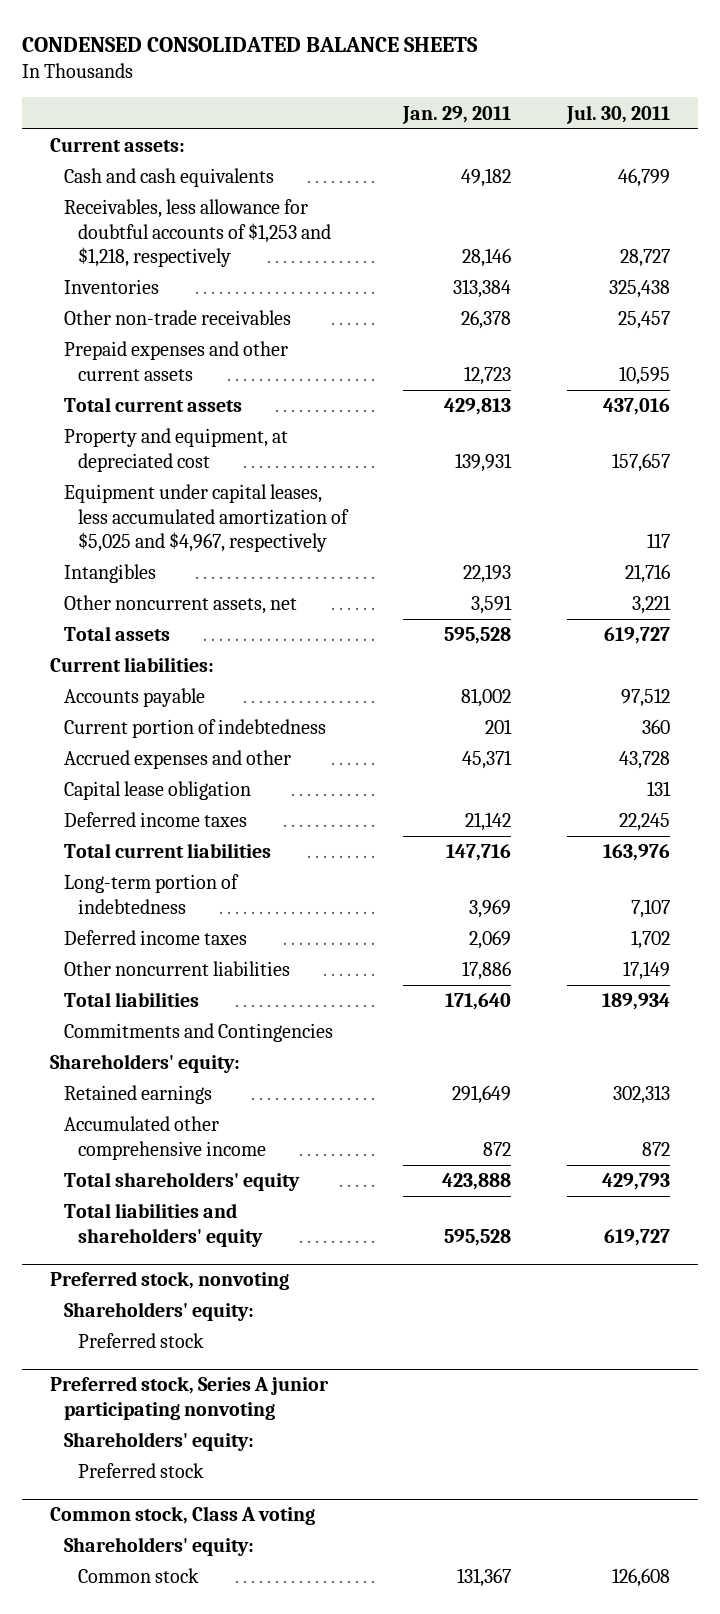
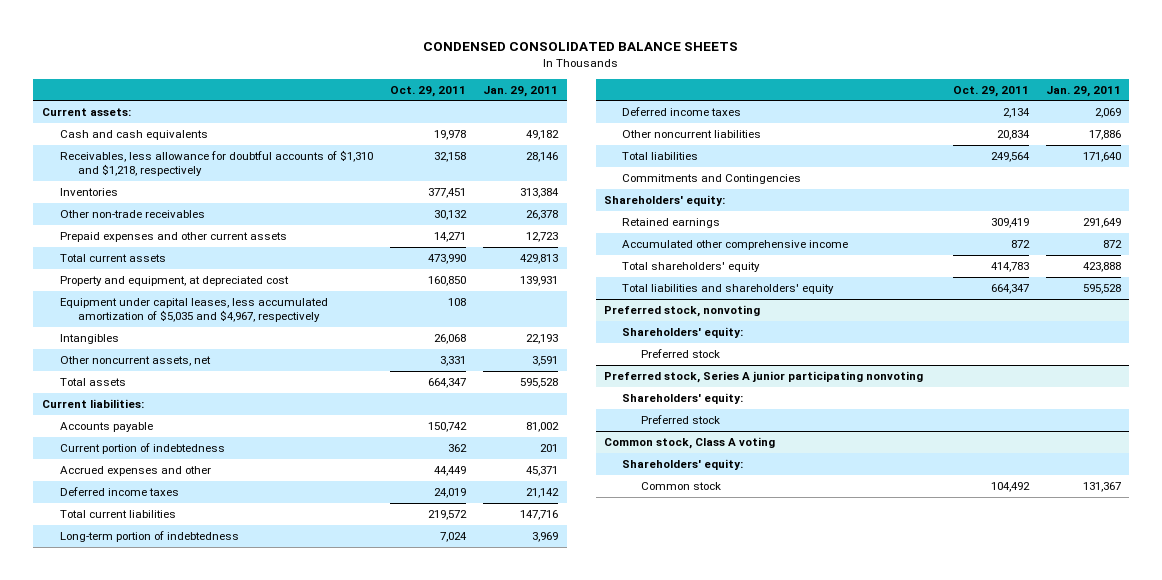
[565,104,670,124] Jul. 30, 2011 -> none
none -> [389,85,466,97] Oct. 29, 2011
[64,199,332,268] Receivables, less allowance for doubtful accounts of $1,253 and $1,218, respectively -> [59,150,373,177] Receivables, less allowance for doubtful accounts of $1,310 and $1,218, respectively
[64,484,350,553] Equipment under capital leases, less accumulated amortization of $5,025 and $4,967, respectively -> [59,298,328,323] Equipment under capital leases, less accumulated amortization of $5,035 and $4,967, respectively
[64,781,252,801] Capital lease obligation -> none

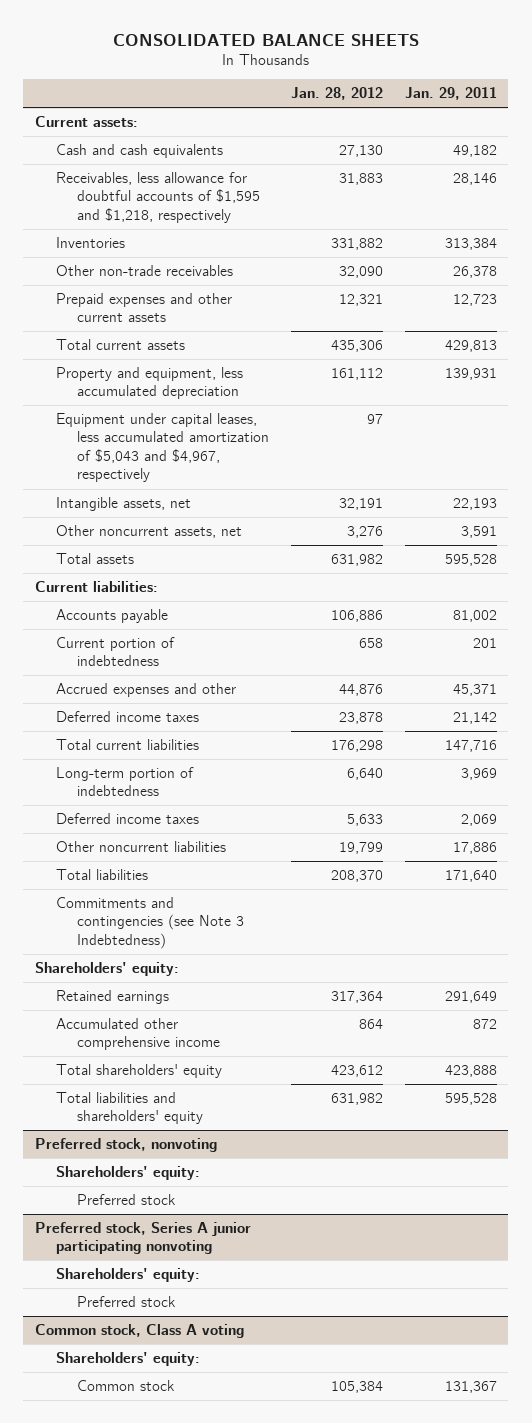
[423,42,739,52] CONDENSED CONSOLIDATED BALANCE SHEETS -> [112,33,419,46] CONSOLIDATED BALANCE SHEETS
[389,85,466,97] Oct. 29, 2011 -> none
none -> [290,87,383,101] Jan. 28, 2012
[59,150,373,177] Receivables, less allowance for doubtful accounts of $1,310 and $1,218, respectively -> [55,171,260,223] Receivables, less allowance for doubtful accounts of $1,595 and $1,218, respectively
[59,276,289,287] Property and equipment, at depreciated cost -> [55,366,243,400] Property and equipment, less accumulated depreciation
[59,298,328,323] Equipment under capital leases, less accumulated amortization of $5,035 and $4,967, respectively -> [55,412,269,483] Equipment under capital leases, less accumulated amortization of $5,043 and $4,967, respectively
[59,334,119,345] Intangibles -> [55,496,191,511] Intangible assets, net
[622,174,802,185] Commitments and Contingencies -> [55,896,244,949] Commitments and contingencies (see Note 3 Indebtedness)

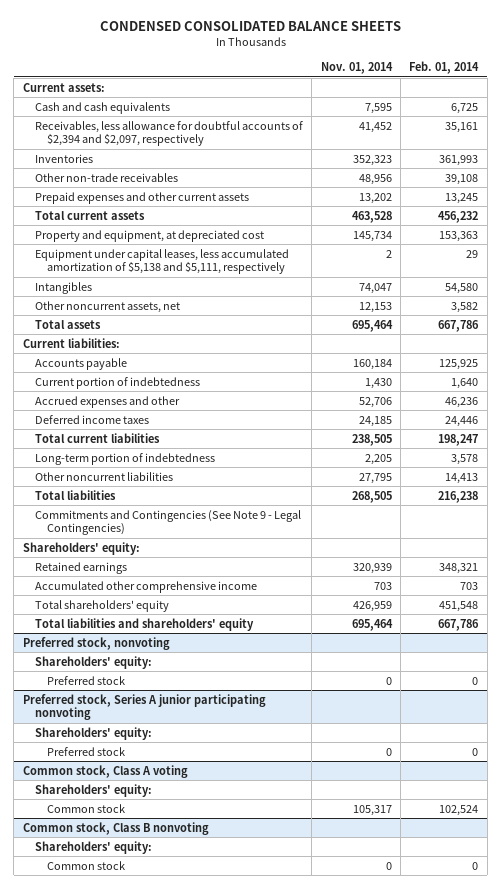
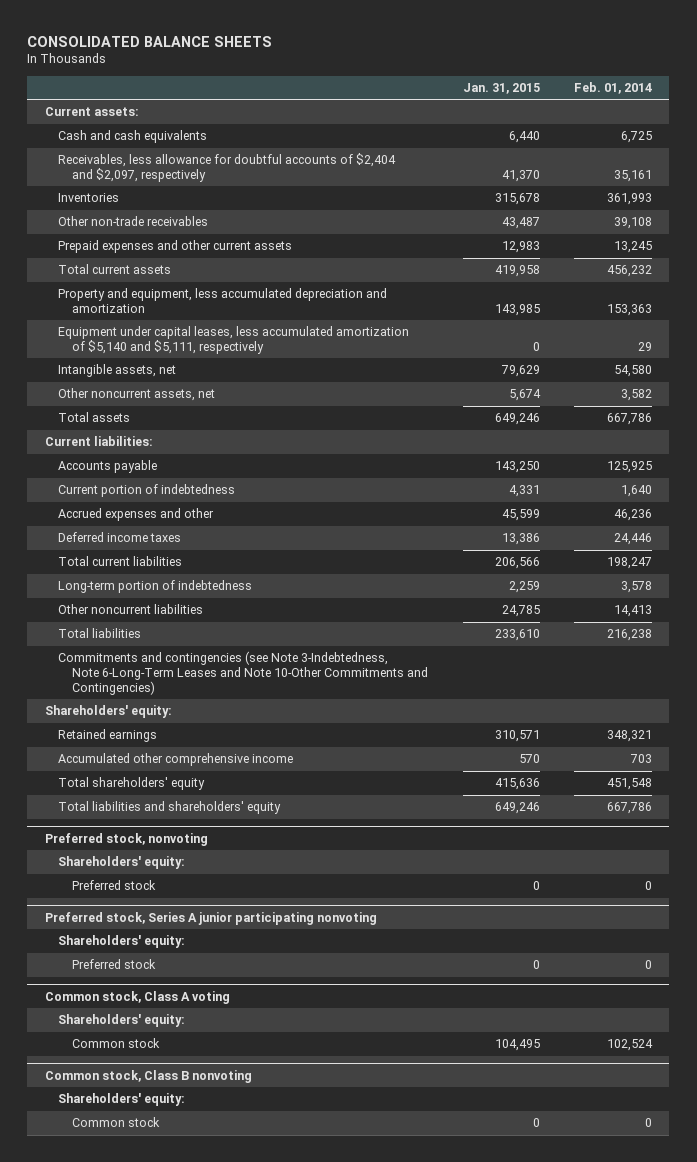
[99,21,401,32] CONDENSED CONSOLIDATED BALANCE SHEETS -> [27,35,273,47] CONSOLIDATED BALANCE SHEETS
[320,62,393,75] Nov. 01, 2014 -> none
none -> [462,83,540,95] Jan. 31, 2015
[34,120,303,147] Receivables, less allowance for doubtful accounts of $2,394 and $2,097, respectively -> [58,153,397,182] Receivables, less allowance for doubtful accounts of $2,404 and $2,097, respectively
[34,229,264,242] Property and equipment, at depreciated cost -> [58,288,388,313] Property and equipment, less accumulated depreciation and amortization
[34,248,289,275] Equipment under capital leases, less accumulated amortization of $5,138 and $5,111, respectively -> [58,326,410,354] Equipment under capital leases, less accumulated amortization of $5,140 and $5,111, respectively
[34,281,92,294] Intangibles -> [58,364,177,378] Intangible assets, net
[34,509,301,536] Commitments and Contingencies (See Note 9 - Legal Contingencies) -> [58,651,428,695] Commitments and contingencies (see Note 3-Indebtedness, Note 6-Long-Term Leases and Note 10-Other Commitments and Contingencies)

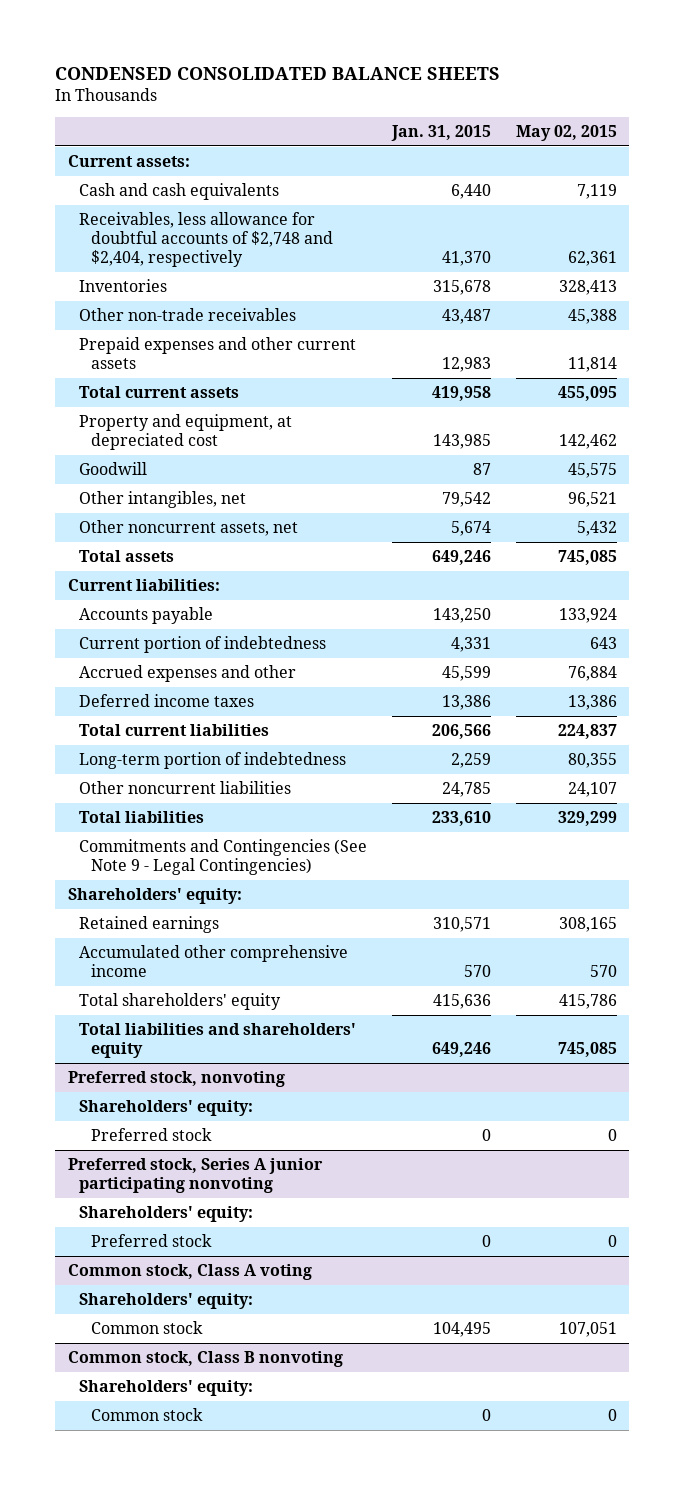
[27,35,273,47] CONSOLIDATED BALANCE SHEETS -> [55,66,501,80] CONDENSED CONSOLIDATED BALANCE SHEETS
[574,82,653,95] Feb. 01, 2014 -> none
none -> [516,124,618,141] May 02, 2015
[58,153,397,182] Receivables, less allowance for doubtful accounts of $2,404 and $2,097, respectively -> [79,212,333,268] Receivables, less allowance for doubtful accounts of $2,748 and $2,404, respectively
[58,326,410,354] Equipment under capital leases, less accumulated amortization of $5,140 and $5,111, respectively -> none
[58,364,177,378] Intangible assets, net -> none
[58,288,388,313] Property and equipment, less accumulated depreciation and amortization -> [79,414,293,451] Property and equipment, at depreciated cost
none -> [79,462,148,476] Goodwill
none -> [79,491,247,509] Other intangibles, net
[58,651,428,695] Commitments and contingencies (see Note 3-Indebtedness, Note 6-Long-Term Leases and Note 10-Other Commitments and Contingencies) -> [79,839,368,876] Commitments and Contingencies (See Note 9 - Legal Contingencies)

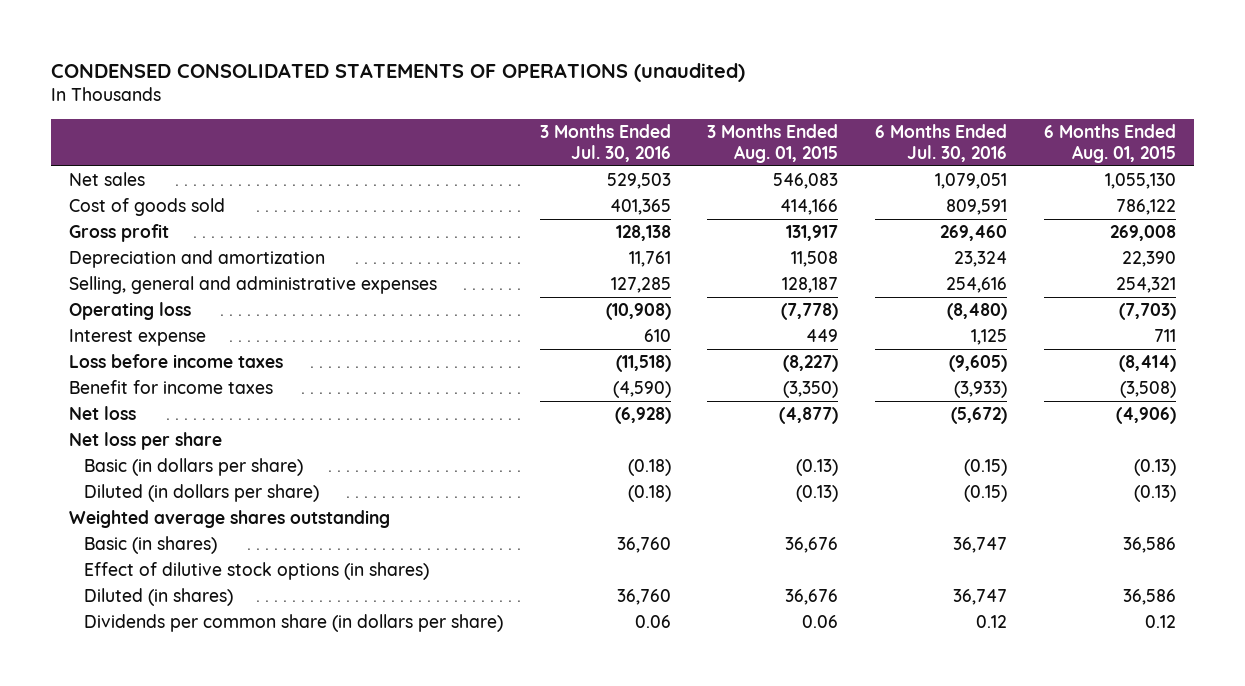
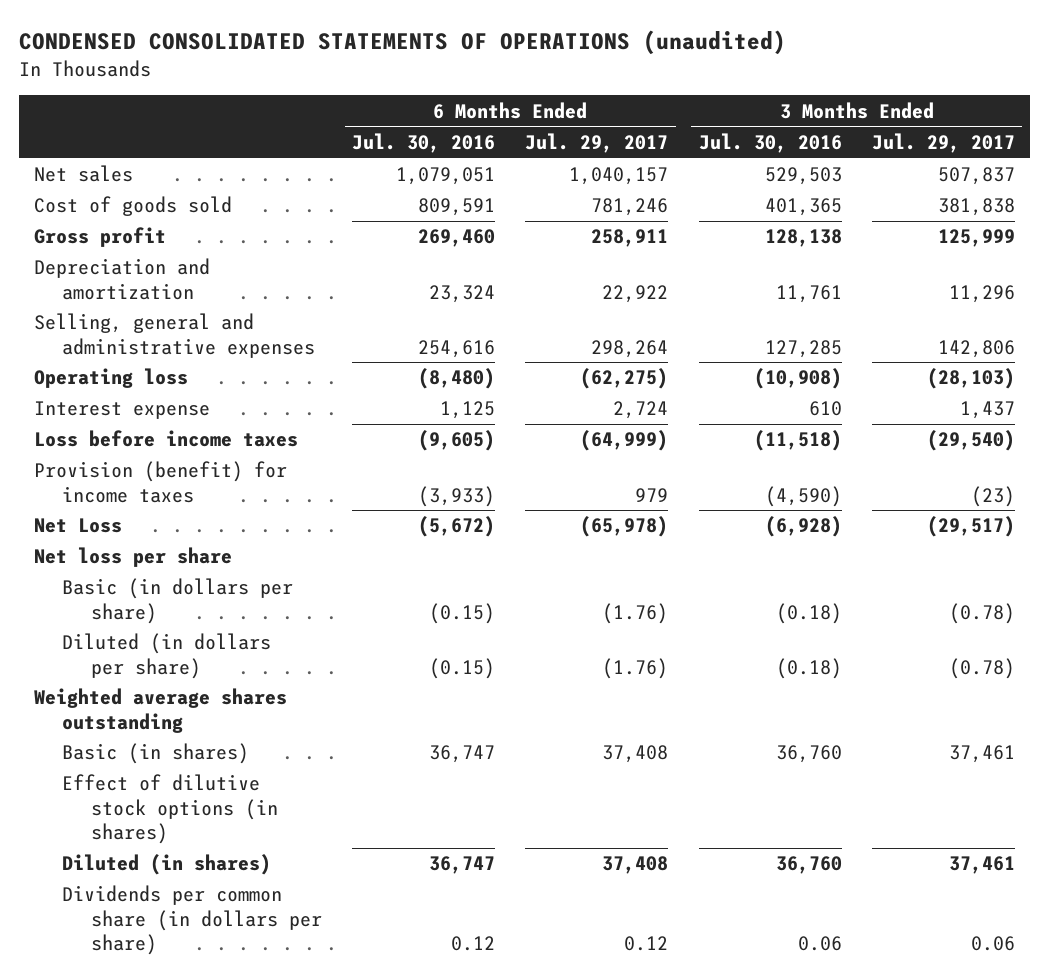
[707,124,839,164] 3 Months Ended Aug. 01, 2015 -> none
[1043,124,1176,164] 6 Months Ended Aug. 01, 2015 -> none
none -> [525,132,669,153] Jul. 29, 2017
none -> [871,132,1015,153] Jul. 29, 2017
[68,380,273,395] Benefit for income taxes -> [34,461,288,503] Provision (benefit) for income taxes
[68,406,136,421] Net loss -> [34,518,123,534] Net Loss

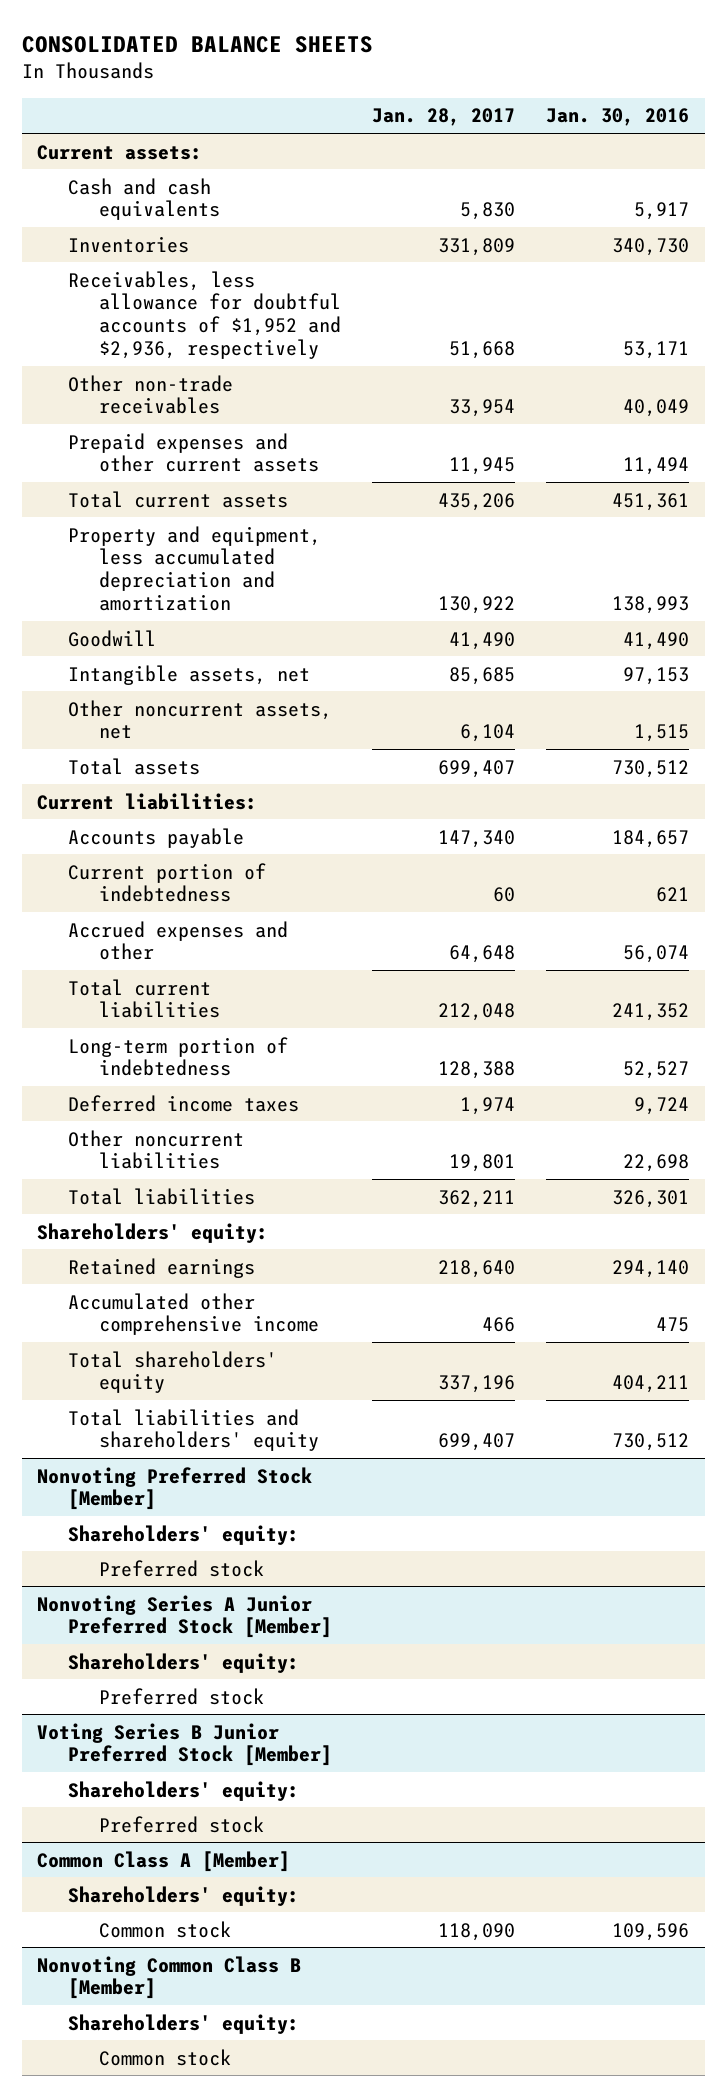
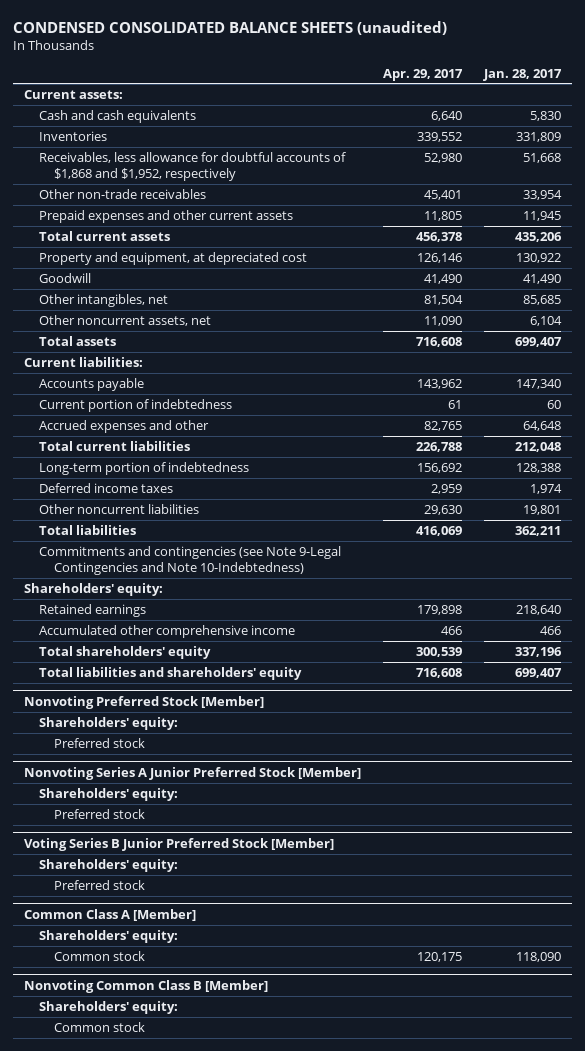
[21,36,373,54] CONSOLIDATED BALANCE SHEETS -> [12,20,447,35] CONDENSED CONSOLIDATED BALANCE SHEETS (unaudited)
[546,108,690,127] Jan. 30, 2016 -> none
none -> [383,68,464,81] Apr. 29, 2017
[68,270,341,360] Receivables, less allowance for doubtful accounts of $1,952 and $2,936, respectively -> [39,151,347,181] Receivables, less allowance for doubtful accounts of $1,868 and $1,952, respectively
[68,525,322,612] Property and equipment, less accumulated depreciation and amortization -> [39,251,308,265] Property and equipment, at depreciated cost
[68,664,311,685] Intangible assets, net -> [39,293,169,307] Other intangibles, net
none -> [39,545,342,575] Commitments and contingencies (see Note 9-Legal Contingencies and Note 10-Indebtedness)

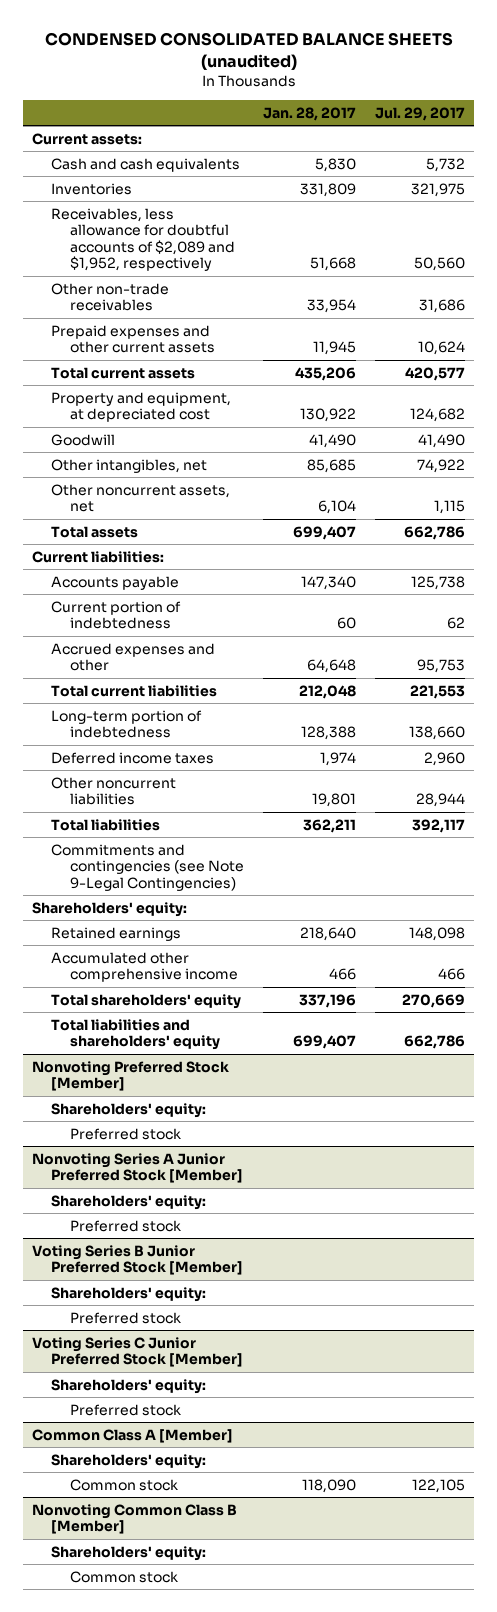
[383,68,464,81] Apr. 29, 2017 -> none
none -> [374,106,465,121] Jul. 29, 2017
[39,151,347,181] Receivables, less allowance for doubtful accounts of $1,868 and $1,952, respectively -> [51,207,236,272] Receivables, less allowance for doubtful accounts of $2,089 and $1,952, respectively
[39,545,342,575] Commitments and contingencies (see Note 9-Legal Contingencies and Note 10-Indebtedness) -> [51,843,245,891] Commitments and contingencies (see Note 9-Legal Contingencies)
none -> [32,1336,244,1368] Voting Series C Junior Preferred Stock [Member]
none -> [51,1378,207,1394] Shareholders' equity:
none -> [70,1403,182,1416] Preferred stock

